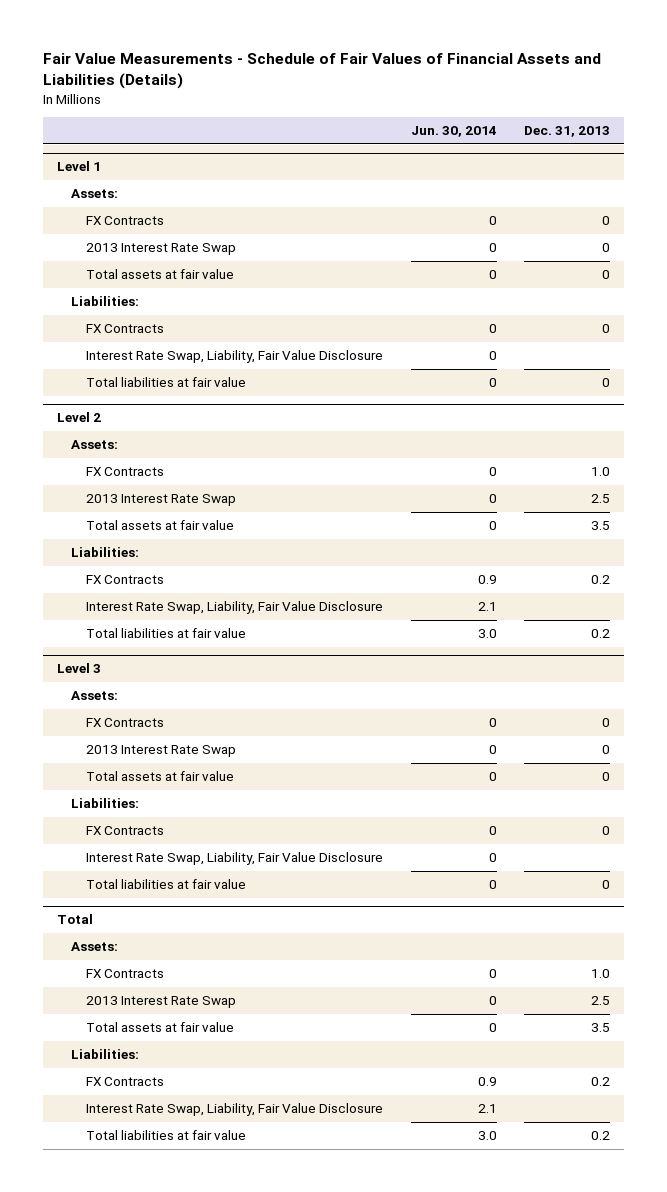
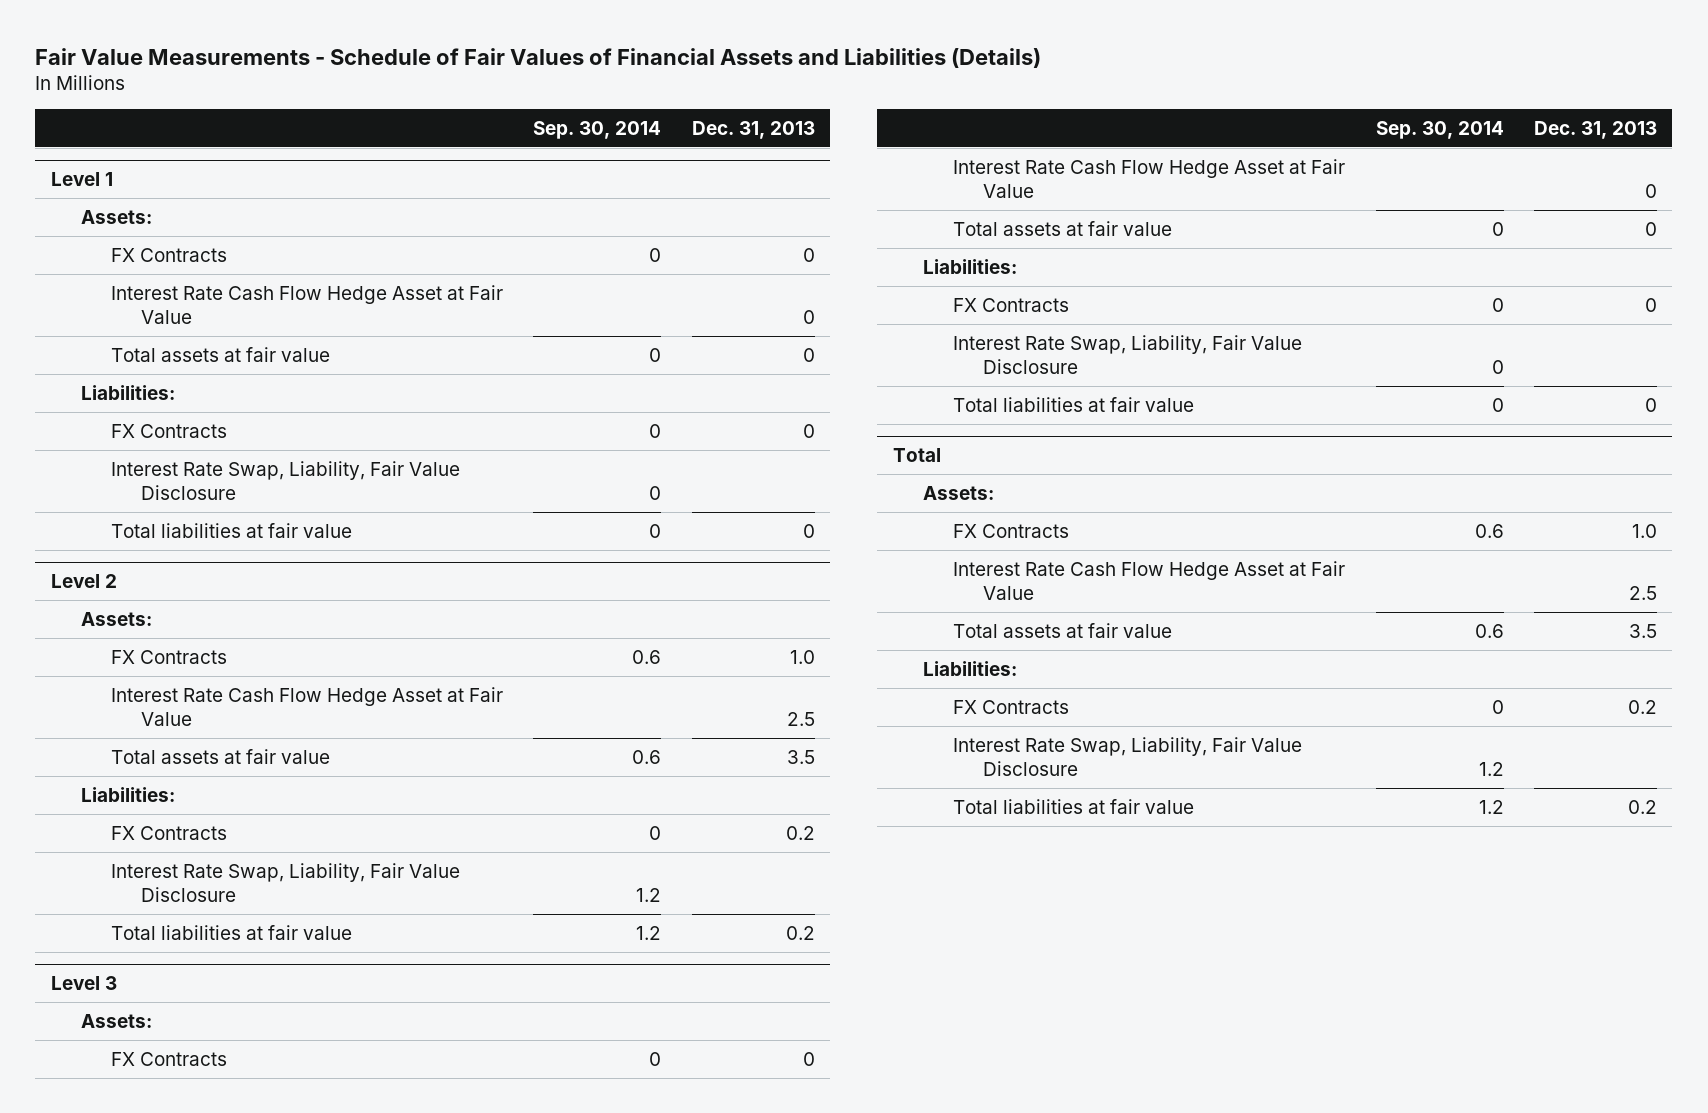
[410,126,497,138] Jun. 30, 2014 -> none
none -> [533,120,662,139] Sep. 30, 2014
[85,243,236,256] 2013 Interest Rate Swap -> [110,284,503,325] Interest Rate Cash Flow Hedge Asset at Fair Value
[85,494,236,507] 2013 Interest Rate Swap -> [110,686,503,727] Interest Rate Cash Flow Hedge Asset at Fair Value
[85,745,236,758] 2013 Interest Rate Swap -> [953,158,1346,199] Interest Rate Cash Flow Hedge Asset at Fair Value
[85,996,236,1009] 2013 Interest Rate Swap -> [953,560,1346,601] Interest Rate Cash Flow Hedge Asset at Fair Value

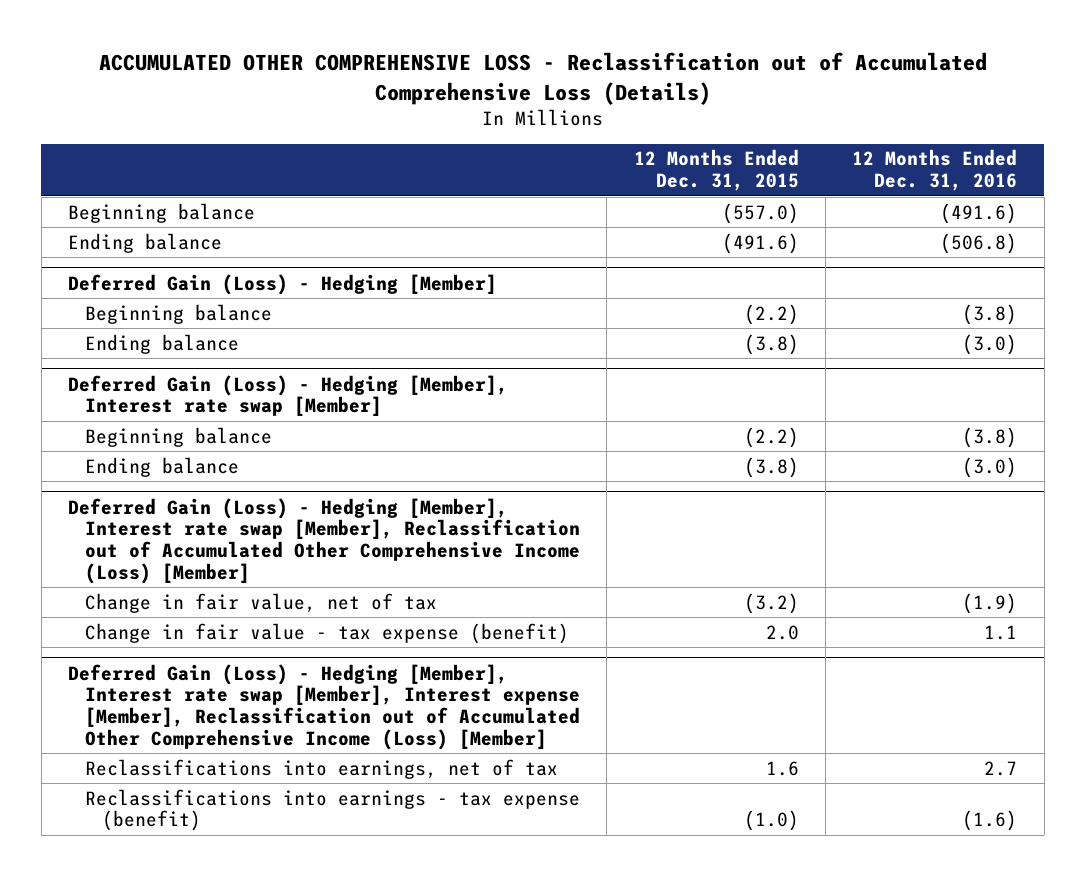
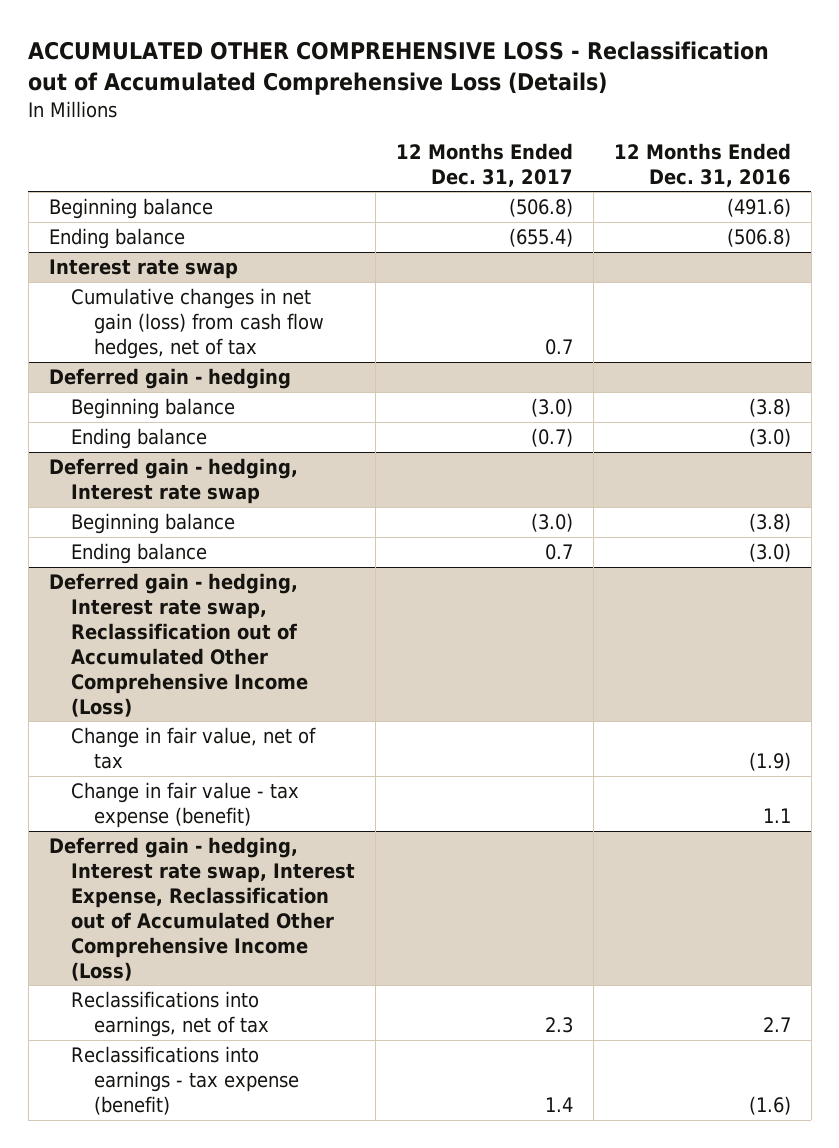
[633,149,799,192] 12 Months Ended Dec. 31, 2015 -> none
none -> [395,142,573,187] 12 Months Ended Dec. 31, 2017
none -> [48,259,238,280] Interest rate swap
none -> [71,288,324,360] Cumulative changes in net gain (loss) from cash flow hedges, net of tax
[68,273,498,295] Deferred Gain (Loss) - Hedging [Member] -> [48,368,291,390] Deferred gain - hedging
[68,374,509,417] Deferred Gain (Loss) - Hedging [Member], Interest rate swap [Member] -> [48,458,298,505] Deferred gain - hedging, Interest rate swap
[68,497,581,584] Deferred Gain (Loss) - Hedging [Member], Interest rate swap [Member], Reclassification out of Accumulated Other Comprehensive Income (Loss) [Member] -> [48,573,309,717] Deferred gain - hedging, Interest rate swap, Reclassification out of Accumulated Other Comprehensive Income (Loss)
[68,663,581,750] Deferred Gain (Loss) - Hedging [Member], Interest rate swap [Member], Interest expense [Member], Reclassification out of Accumulated Other Comprehensive Income (Loss) [Member] -> [48,837,356,981] Deferred gain - hedging, Interest rate swap, Interest Expense, Reclassification out of Accumulated Other Comprehensive Income (Loss)

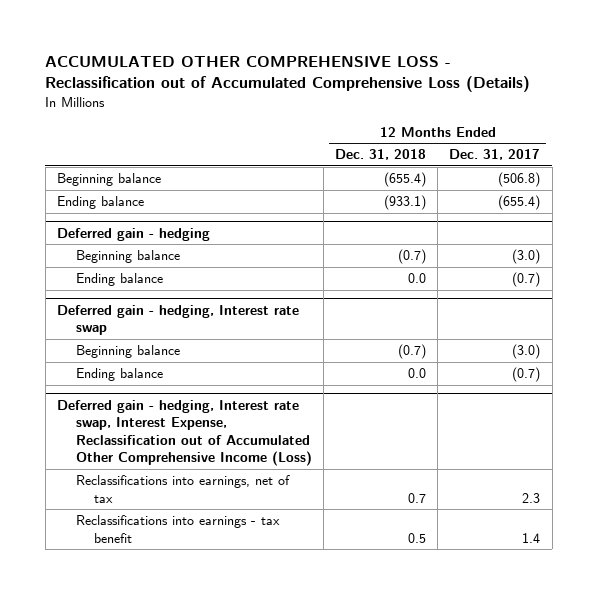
[613,142,791,187] 12 Months Ended Dec. 31, 2016 -> none
none -> [334,149,426,161] Dec. 31, 2018
[48,259,238,280] Interest rate swap -> none
[71,288,324,360] Cumulative changes in net gain (loss) from cash flow hedges, net of tax -> none
[48,573,309,717] Deferred gain - hedging, Interest rate swap, Reclassification out of Accumulated Other Comprehensive Income (Loss) -> none
[71,727,317,770] Change in fair value, net of tax -> none
[71,782,300,829] Change in fair value - tax expense (benefit) -> none
[544,544,573,561] 0.7 -> [512,367,541,383] (0.7)
[71,1046,299,1116] Reclassifications into earnings - tax expense (benefit) -> [75,515,280,543] Reclassifications into earnings - tax benefit

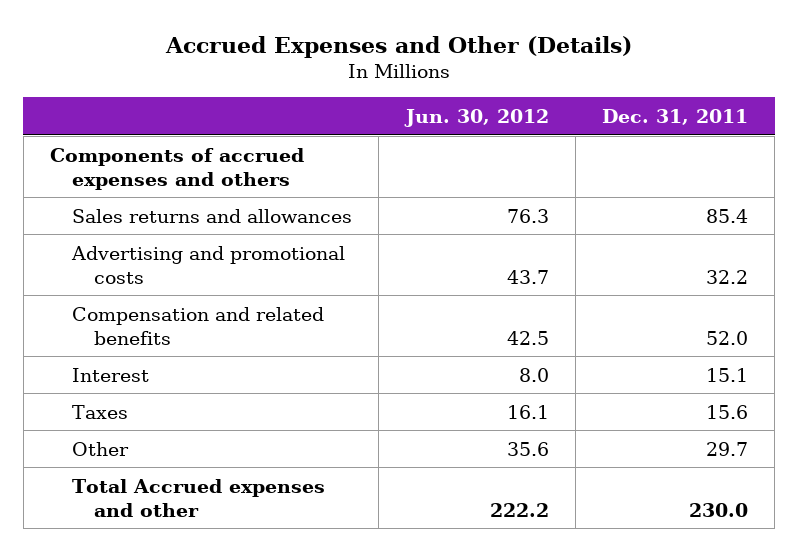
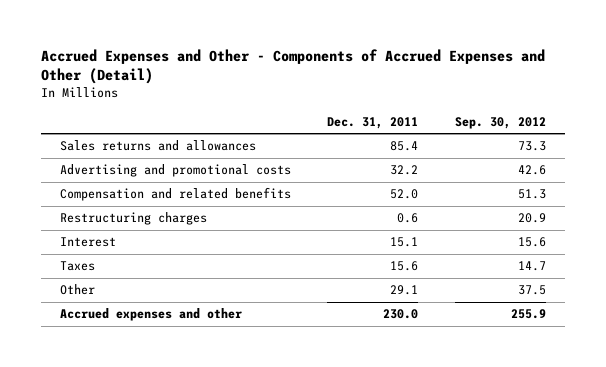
[164,35,632,58] Accrued Expenses and Other (Details) -> [41,48,546,84] Accrued Expenses and Other - Components of Accrued Expenses and Other (Detail)
[403,108,549,127] Jun. 30, 2012 -> none
none -> [455,116,547,129] Sep. 30, 2012
[49,147,304,190] Components of accrued expenses and others -> none
none -> [59,212,207,226] Restructuring charges
[706,441,749,456] 29.7 -> [390,285,419,296] 29.1
[72,478,326,517] Total Accrued expenses and other -> [59,308,242,322] Accrued expenses and other

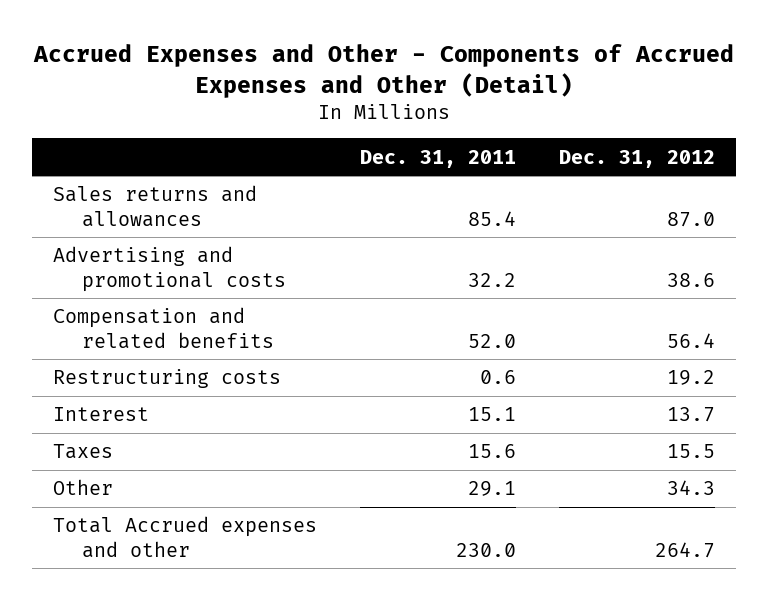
[455,116,547,129] Sep. 30, 2012 -> none
none -> [558,149,715,168] Dec. 31, 2012
[59,212,207,226] Restructuring charges -> [53,369,282,389] Restructuring costs
[59,308,242,322] Accrued expenses and other -> [53,516,318,558] Total Accrued expenses and other

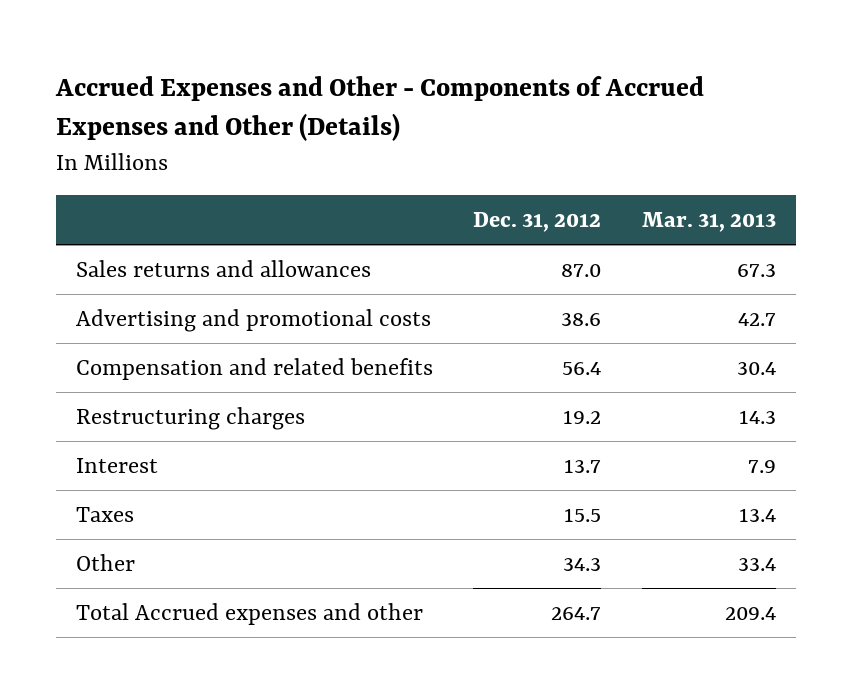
[33,44,735,98] Accrued Expenses and Other - Components of Accrued Expenses and Other (Detail) -> [54,75,704,142] Accrued Expenses and Other - Components of Accrued Expenses and Other (Details)
[360,149,517,168] Dec. 31, 2011 -> none
none -> [641,211,776,232] Mar. 31, 2013
[53,369,282,389] Restructuring costs -> [76,406,306,430] Restructuring charges

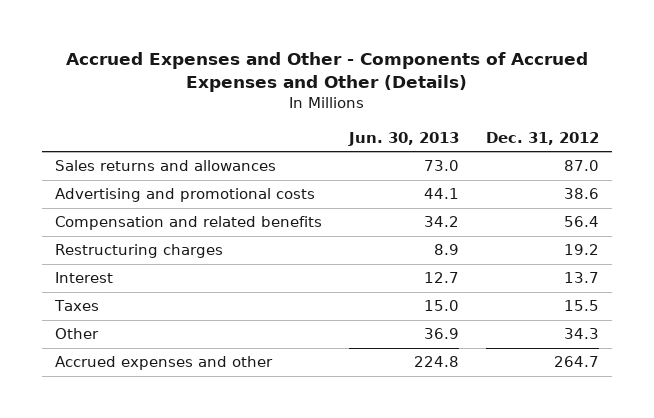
[641,211,776,232] Mar. 31, 2013 -> none
none -> [347,131,459,146] Jun. 30, 2013
[76,602,424,625] Total Accrued expenses and other -> [55,356,274,371] Accrued expenses and other

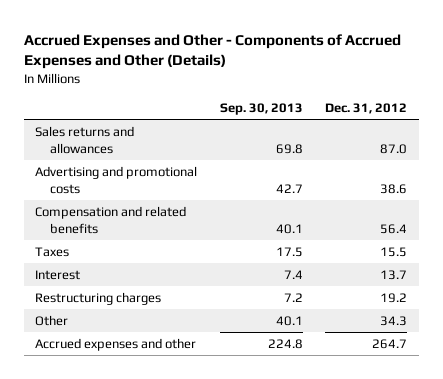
[347,131,459,146] Jun. 30, 2013 -> none
none -> [219,102,303,115] Sep. 30, 2013
[55,272,114,284] Interest -> [35,269,81,280] Interest
[55,244,224,259] Restructuring charges -> [35,291,162,305] Restructuring charges

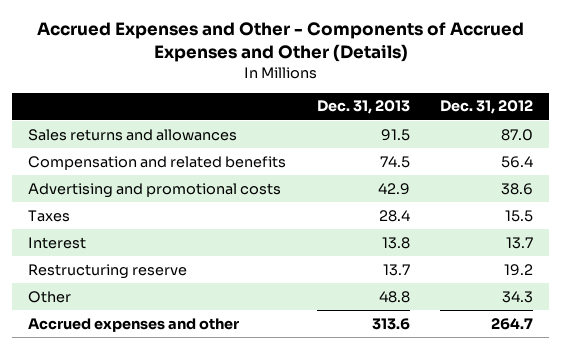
[219,102,303,115] Sep. 30, 2013 -> none
none -> [316,100,410,115] Dec. 31, 2013
[35,165,198,194] Advertising and promotional costs -> [27,182,281,198] Advertising and promotional costs
[35,291,162,305] Restructuring charges -> [27,263,187,279] Restructuring reserve

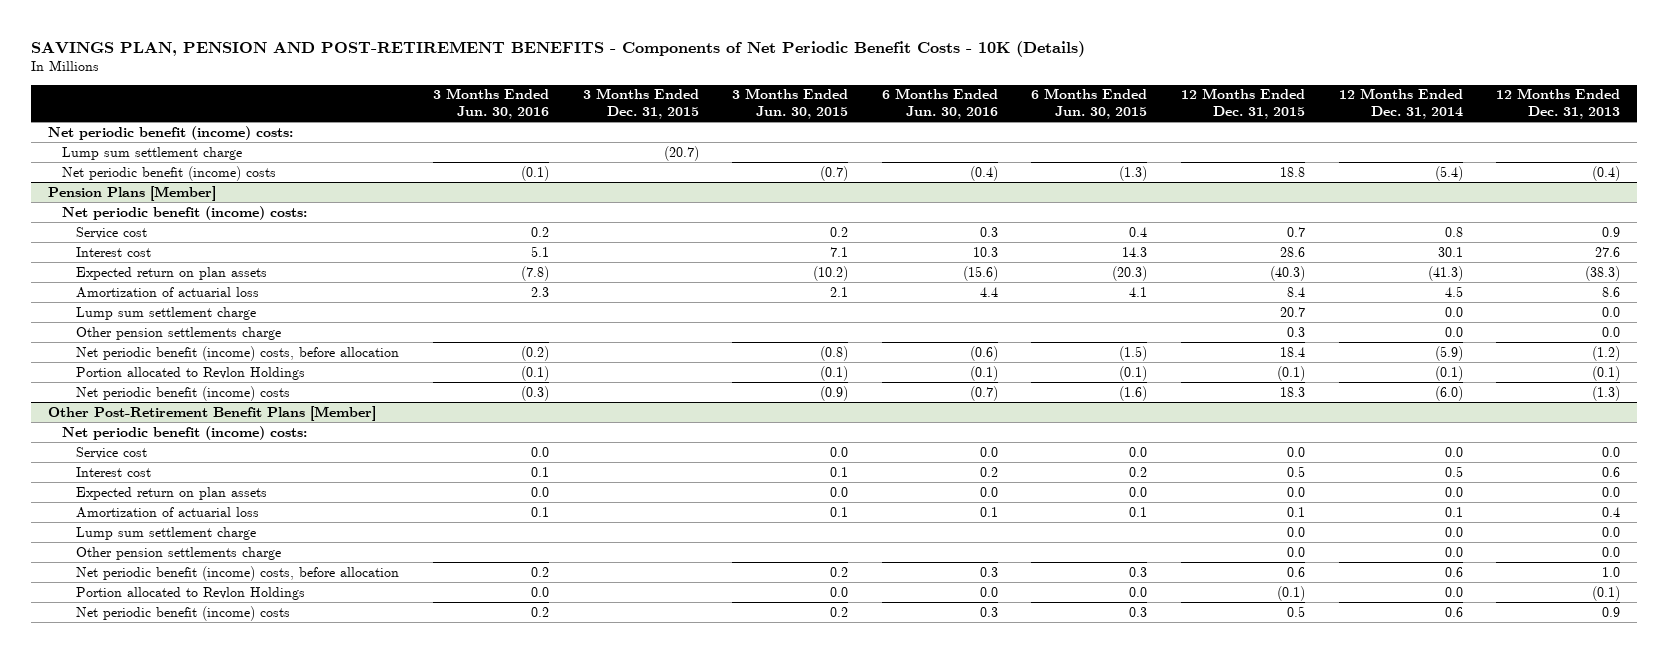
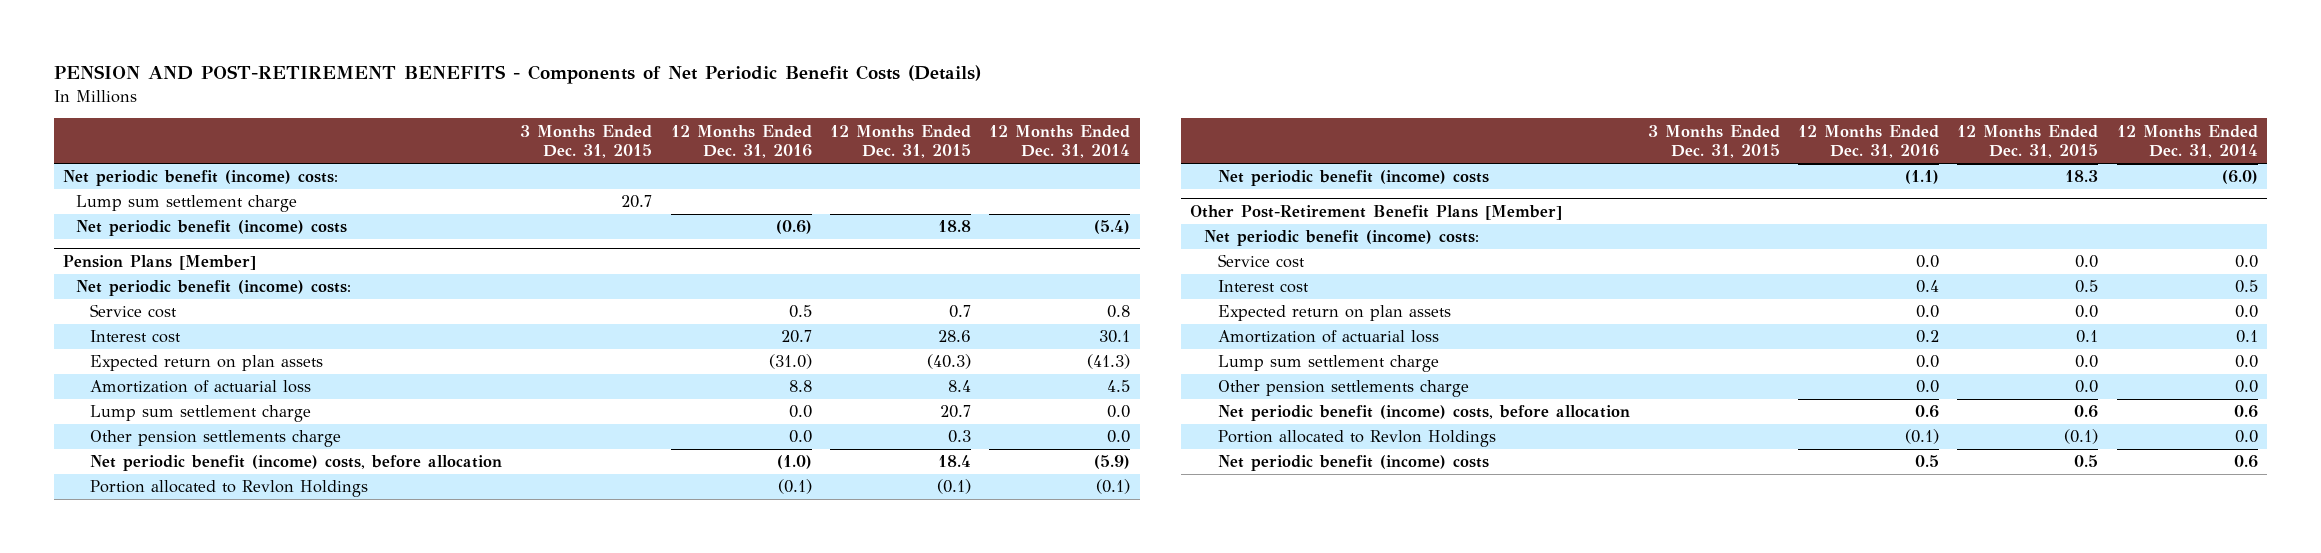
[31,40,1086,57] SAVINGS PLAN, PENSION AND POST-RETIREMENT BENEFITS - Components of Net Periodic Benefit Costs - 10K (Details) -> [53,65,981,85] PENSION AND POST-RETIREMENT BENEFITS - Components of Net Periodic Benefit Costs (Details)
[432,88,549,119] 3 Months Ended Jun. 30, 2016 -> none
[732,88,849,119] 3 Months Ended Jun. 30, 2015 -> none
[881,88,998,119] 6 Months Ended Jun. 30, 2016 -> none
[1031,88,1148,119] 6 Months Ended Jun. 30, 2015 -> none
[1496,88,1621,119] 12 Months Ended Dec. 31, 2013 -> none
none -> [670,124,812,159] 12 Months Ended Dec. 31, 2016
[663,145,699,161] (20.7) -> [621,195,653,209] 20.7

